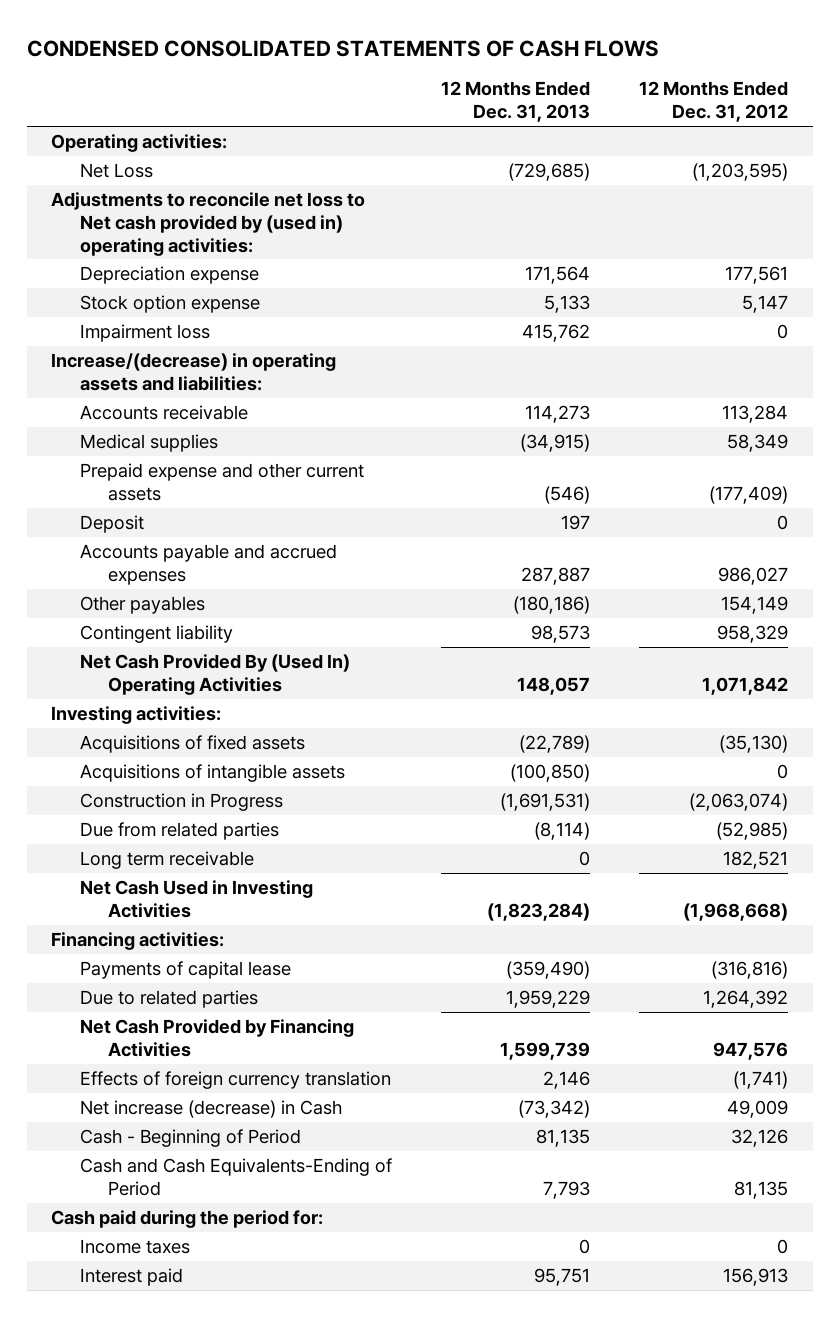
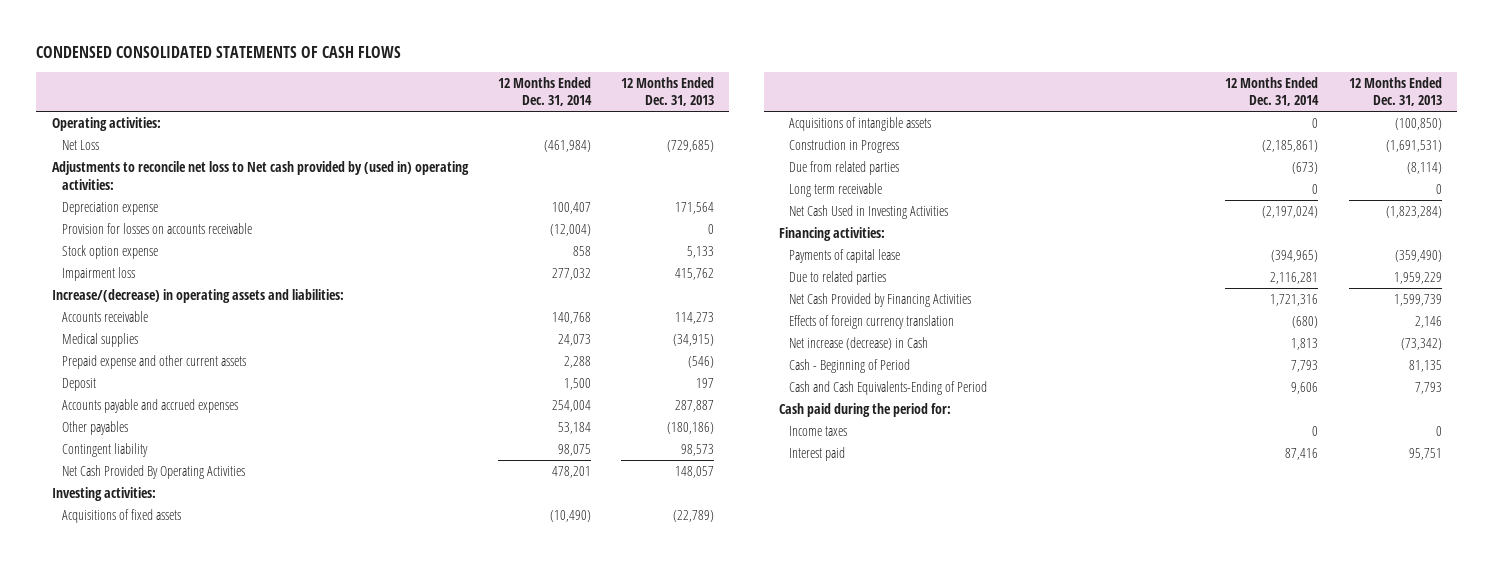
[638,81,788,123] 12 Months Ended Dec. 31, 2012 -> none
none -> [497,76,592,107] 12 Months Ended Dec. 31, 2014
none -> [61,222,252,234] Provision for losses on accounts receivable
[79,653,350,695] Net Cash Provided By (Used In) Operating Activities -> [61,464,245,479] Net Cash Provided By Operating Activities

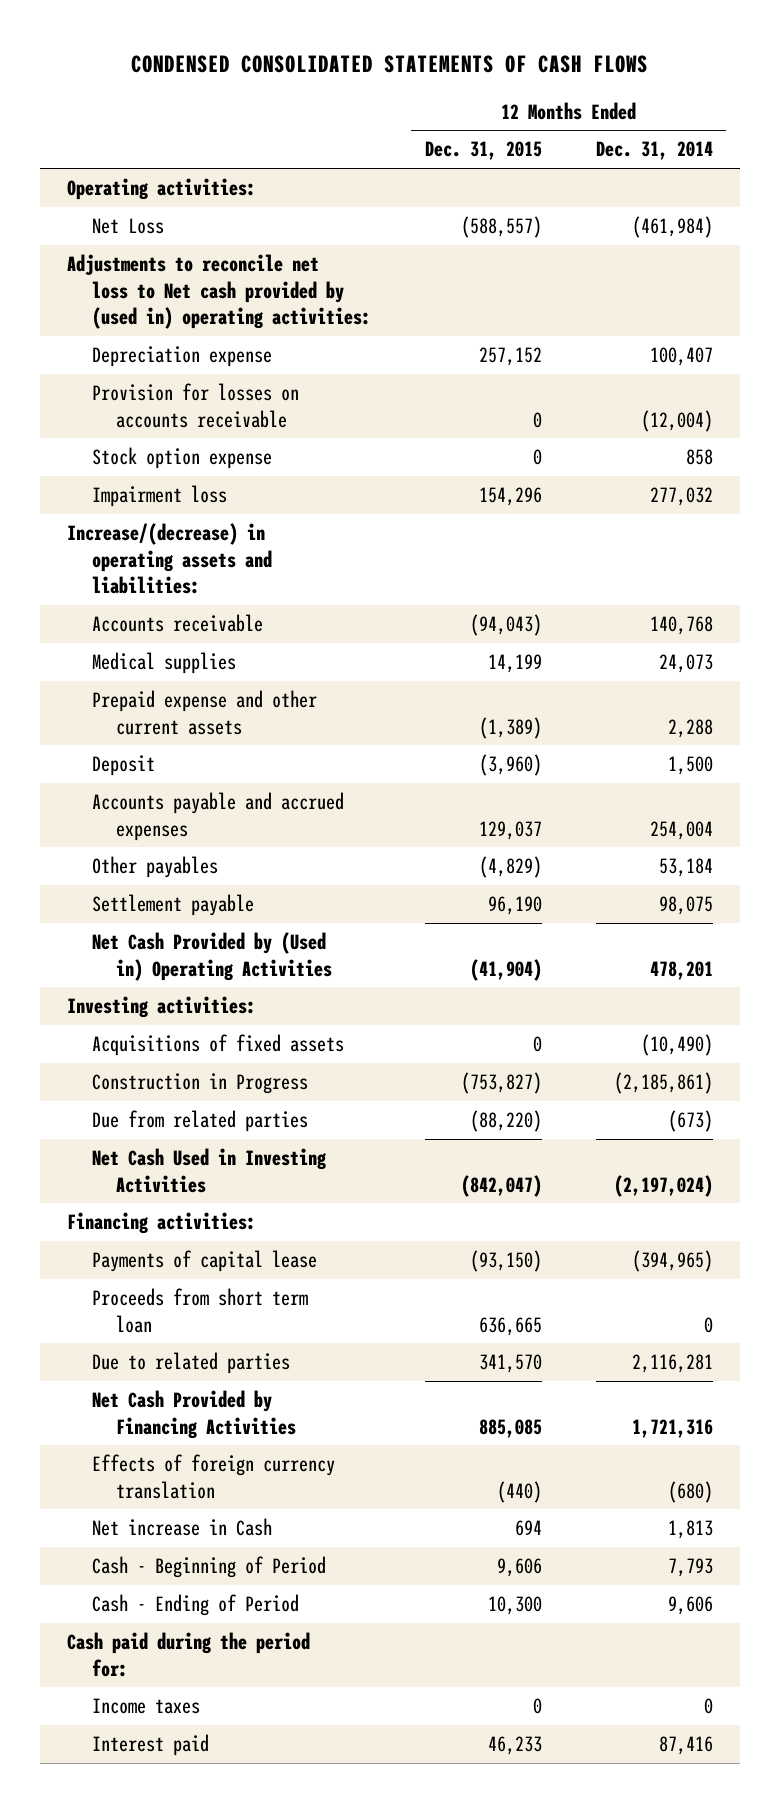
[621,76,715,107] 12 Months Ended Dec. 31, 2013 -> none
none -> [424,141,542,161] Dec. 31, 2015
[61,442,148,457] Contingent liability -> [91,894,254,917] Settlement payable
[61,464,245,479] Net Cash Provided By Operating Activities -> [91,932,333,981] Net Cash Provided by (Used in) Operating Activities
[789,116,932,131] Acquisitions of intangible assets -> none
[789,182,883,197] Long term receivable -> none
none -> [91,1288,308,1333] Proceeds from short term loan
[789,336,929,350] Net increase (decrease) in Cash -> [91,1518,272,1537] Net increase in Cash
[789,380,988,395] Cash and Cash Equivalents-Ending of Period -> [91,1594,299,1617] Cash - Ending of Period

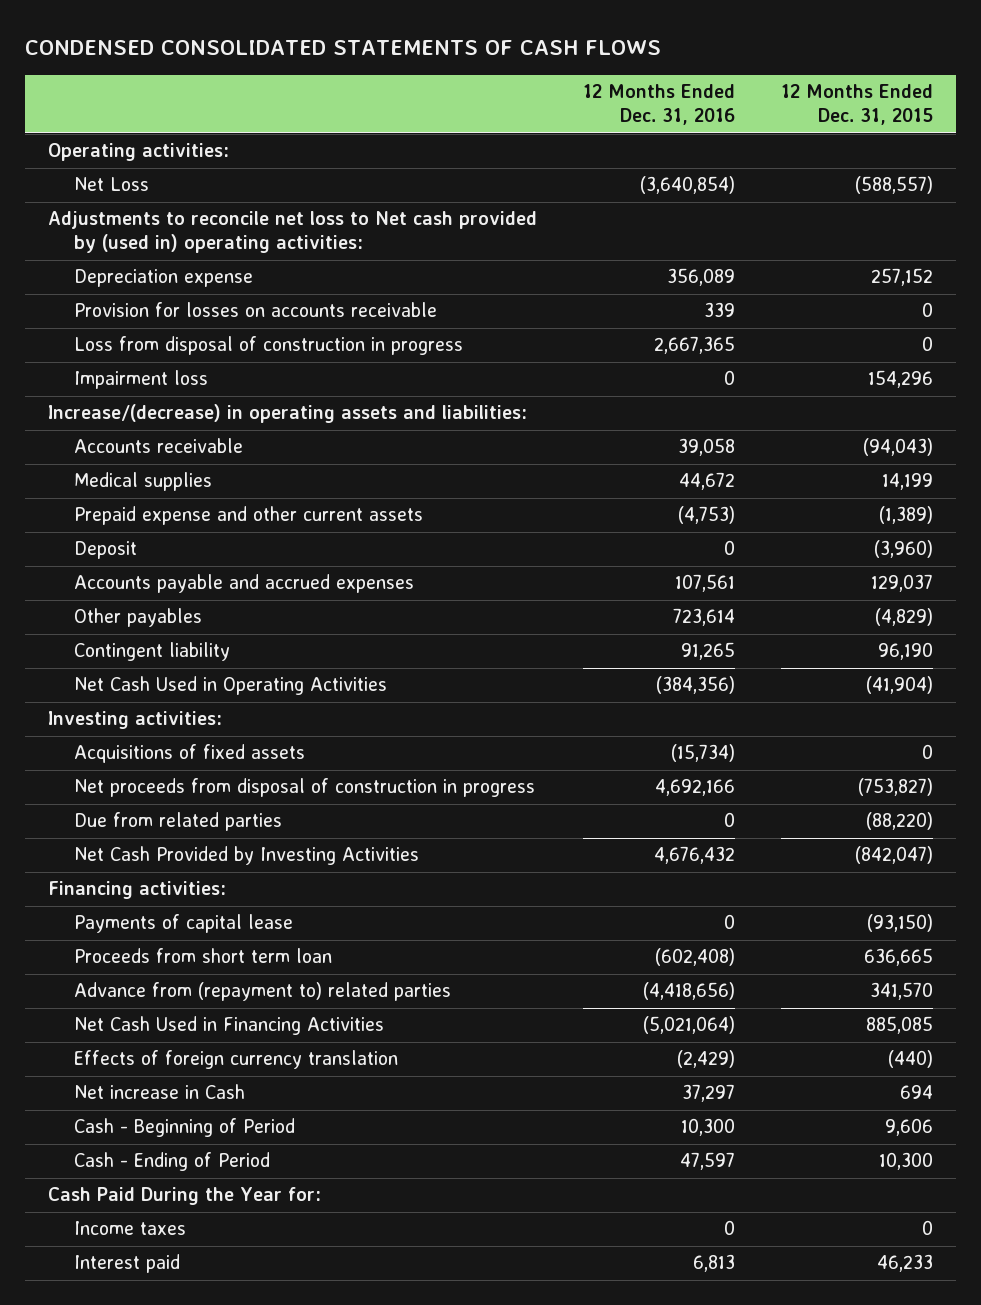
[595,141,713,161] Dec. 31, 2014 -> none
none -> [583,84,736,126] 12 Months Ended Dec. 31, 2016
[91,447,272,470] Stock option expense -> none
none -> [73,336,463,356] Loss from disposal of construction in progress
[91,894,254,917] Settlement payable -> [73,642,230,662] Contingent liability
[91,932,333,981] Net Cash Provided by (Used in) Operating Activities -> [73,676,387,696] Net Cash Used in Operating Activities
[91,1073,308,1095] Construction in Progress -> [73,778,535,798] Net proceeds from disposal of construction in progress
[91,1148,327,1193] Net Cash Used in Investing Activities -> [73,846,419,866] Net Cash Provided by Investing Activities
[91,1352,290,1375] Due to related parties -> [73,982,451,1002] Advance from (repayment to) related parties
[91,1390,297,1439] Net Cash Provided by Financing Activities -> [73,1016,384,1036] Net Cash Used in Financing Activities
[67,1632,311,1677] Cash paid during the period for: -> [48,1187,322,1206] Cash Paid During the Year for:

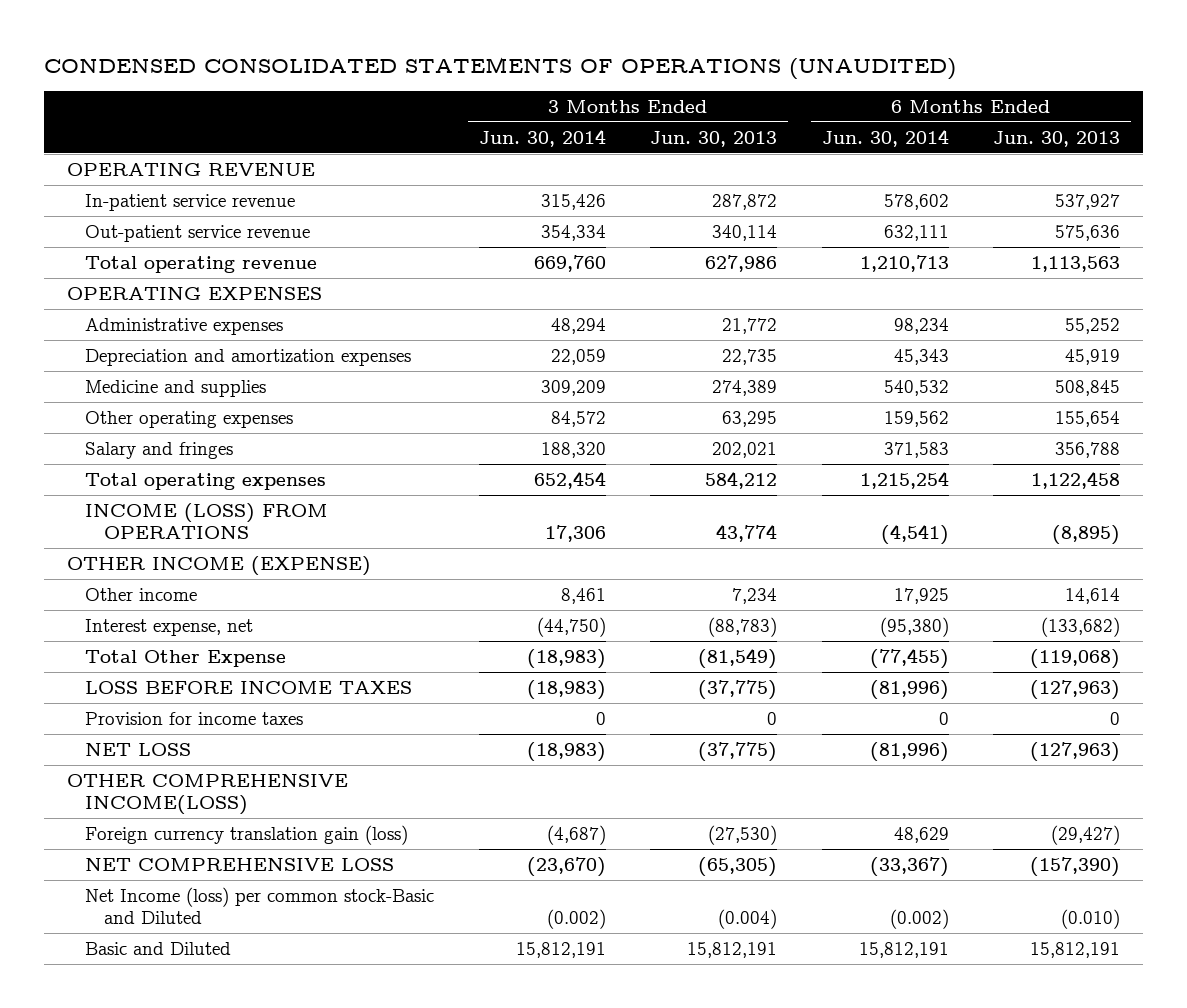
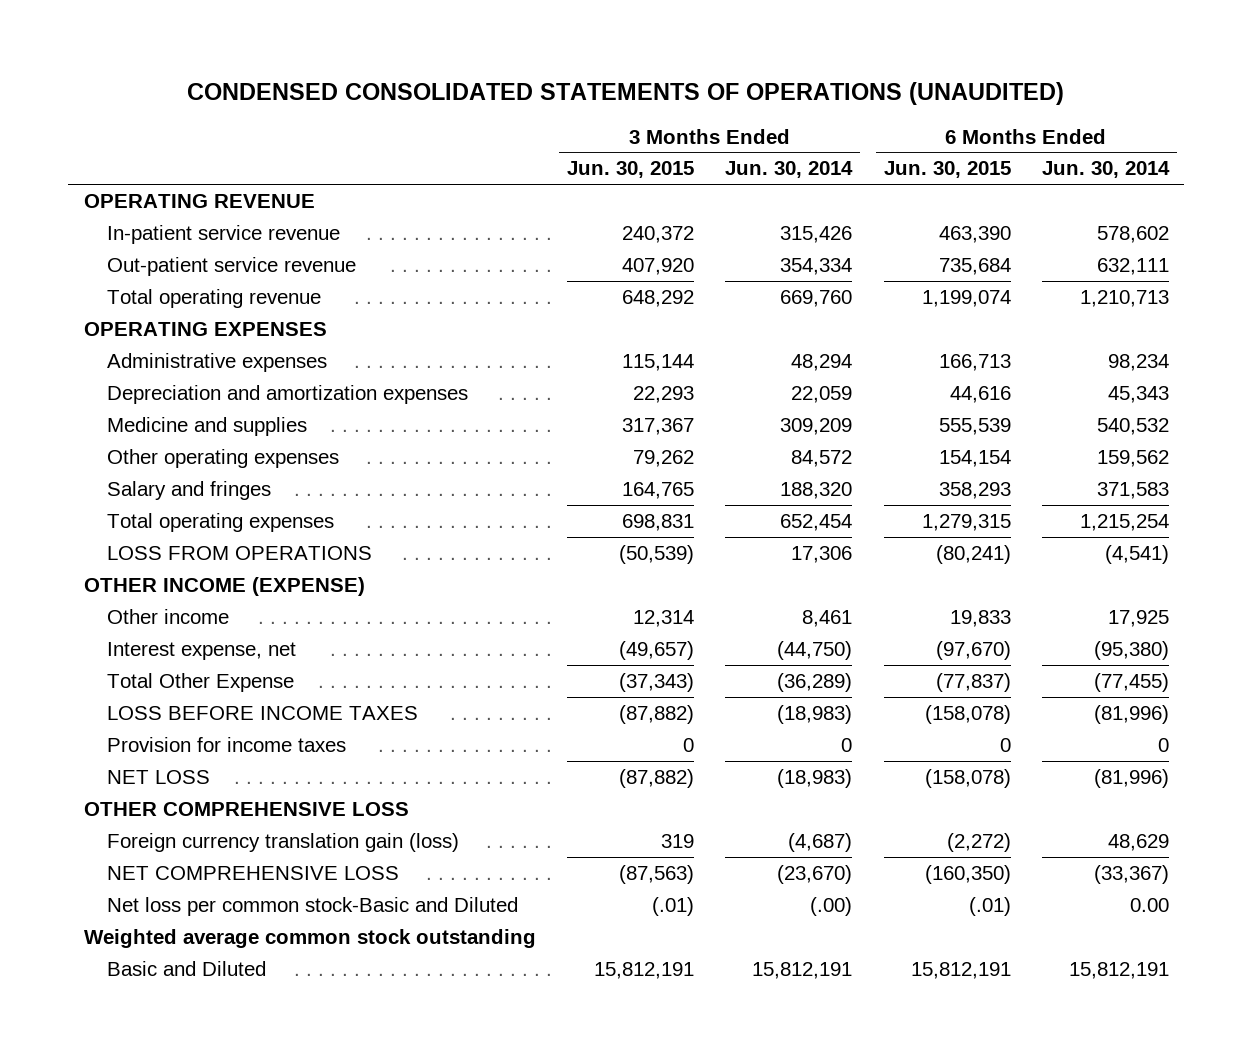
[650,130,778,147] Jun. 30, 2013 -> none
[993,130,1121,147] Jun. 30, 2013 -> none
none -> [567,161,695,179] Jun. 30, 2015
none -> [883,161,1011,179] Jun. 30, 2015
[85,502,329,539] INCOME (LOSS) FROM OPERATIONS -> [107,545,373,560] LOSS FROM OPERATIONS
[526,648,606,669] (18,983) -> [777,672,853,692] (36,289)
[66,773,348,815] OTHER COMPREHENSIVE INCOME(LOSS) -> [84,801,410,816] OTHER COMPREHENSIVE LOSS
[85,886,435,924] Net Income (loss) per common stock-Basic and Diluted -> [107,896,519,916] Net loss per common stock-Basic and Diluted
[546,908,606,929] (0.002) -> [810,896,853,916] (.00)
[889,908,949,929] (0.002) -> [1129,897,1169,912] 0.00
none -> [84,928,537,948] Weighted average common stock outstanding

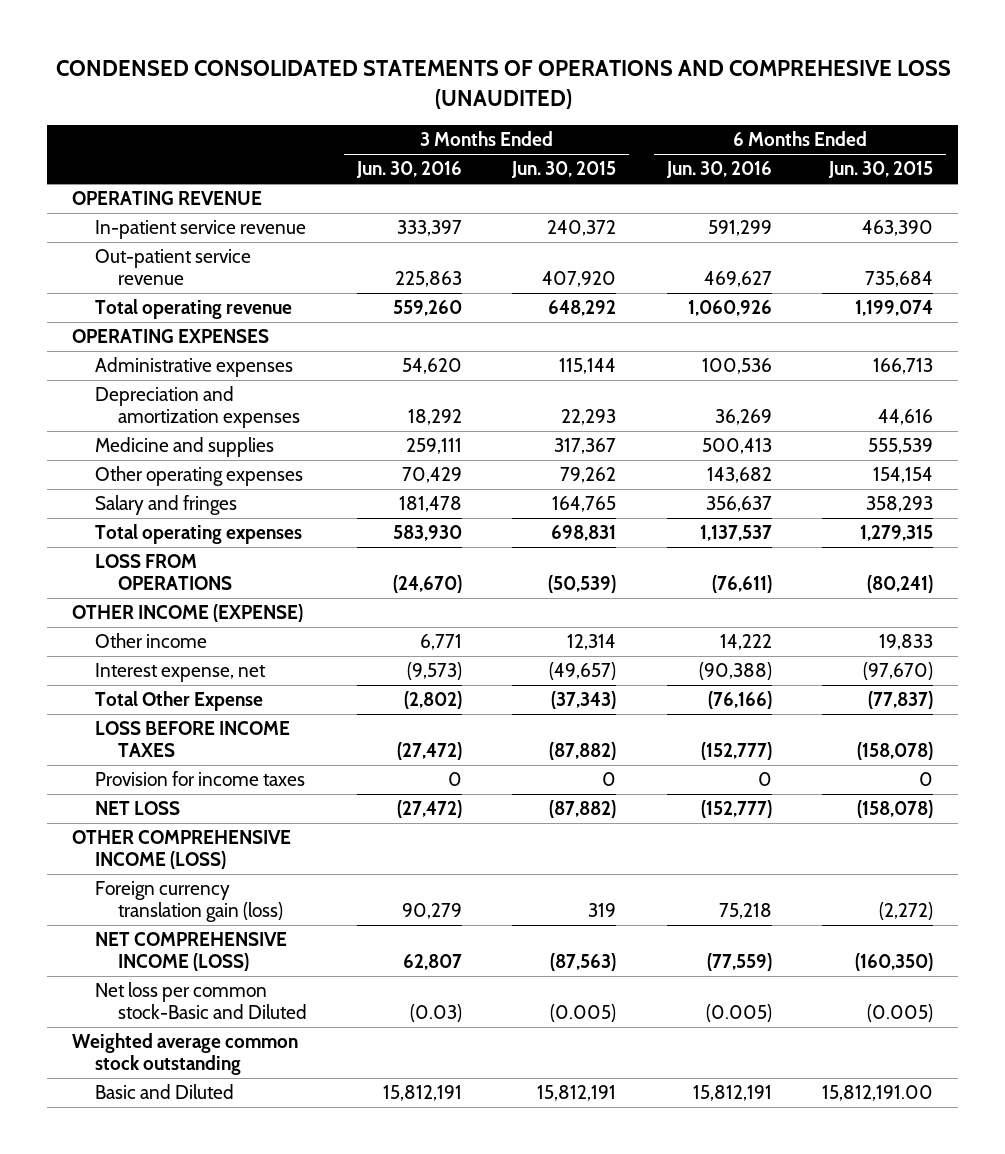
[187,82,1065,106] CONDENSED CONSOLIDATED STATEMENTS OF OPERATIONS (UNAUDITED) -> [55,60,951,109] CONDENSED CONSOLIDATED STATEMENTS OF OPERATIONS AND COMPREHESIVE LOSS (UNAUDITED)
[725,161,854,179] Jun. 30, 2014 -> none
[1041,161,1170,179] Jun. 30, 2014 -> none
none -> [355,161,462,179] Jun. 30, 2016
none -> [665,161,772,179] Jun. 30, 2016
[84,801,410,816] OTHER COMPREHENSIVE LOSS -> [72,830,292,870] OTHER COMPREHENSIVE INCOME (LOSS)
[107,865,400,880] NET COMPREHENSIVE LOSS -> [94,932,287,972] NET COMPREHENSIVE INCOME (LOSS)
[652,896,695,916] (.01) -> [550,1004,617,1023] (0.005)
[968,896,1011,916] (.01) -> [867,1004,934,1023] (0.005)
[910,961,1011,979] 15,812,191 -> [822,1085,934,1102] 15,812,191.00

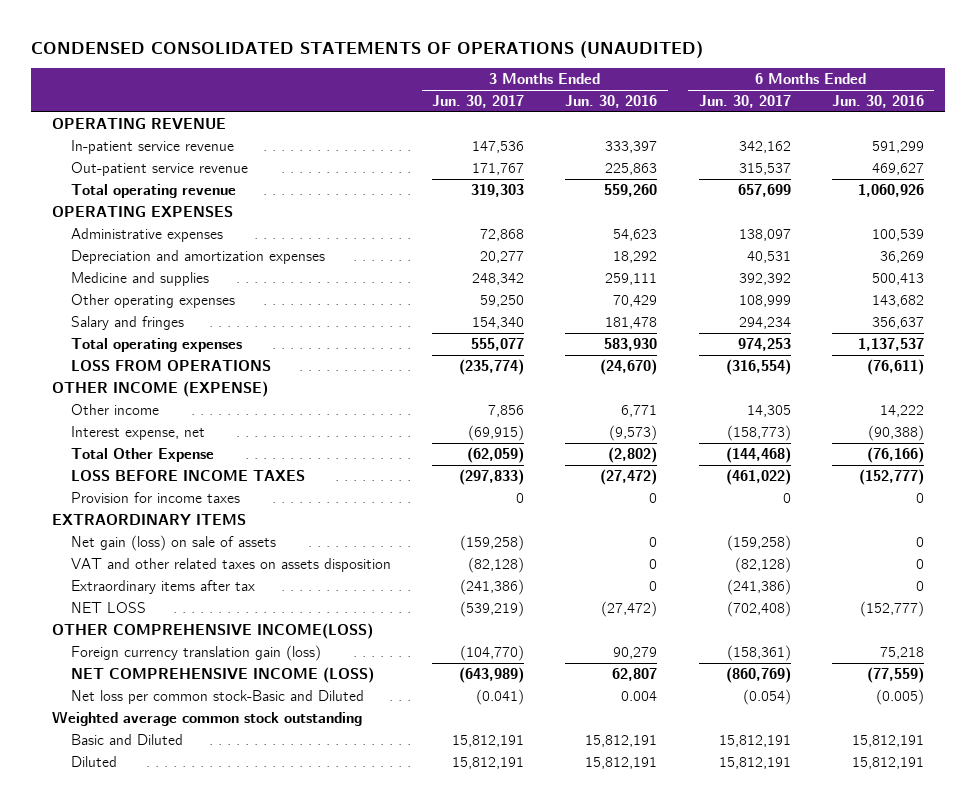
[55,60,951,109] CONDENSED CONSOLIDATED STATEMENTS OF OPERATIONS AND COMPREHESIVE LOSS (UNAUDITED) -> [31,40,704,58] CONDENSED CONSOLIDATED STATEMENTS OF OPERATIONS (UNAUDITED)
[511,161,617,179] Jun. 30, 2015 -> none
[828,161,934,179] Jun. 30, 2015 -> none
none -> [432,95,525,109] Jun. 30, 2017
none -> [698,95,791,109] Jun. 30, 2017
[401,358,462,375] 54,620 -> [613,228,658,241] 54,623
[701,358,772,375] 100,536 -> [871,228,924,241] 100,539
none -> [51,513,246,525] EXTRAORDINARY ITEMS
none -> [70,534,276,551] Net gain (loss) on sale of assets
none -> [70,557,391,572] VAT and other related taxes on assets disposition
none -> [70,579,255,594] Extraordinary items after tax
[72,830,292,870] OTHER COMPREHENSIVE INCOME (LOSS) -> [51,622,373,639] OTHER COMPREHENSIVE INCOME(LOSS)
[409,1004,462,1023] (0.03) -> [621,690,658,701] 0.004
none -> [70,755,117,767] Diluted

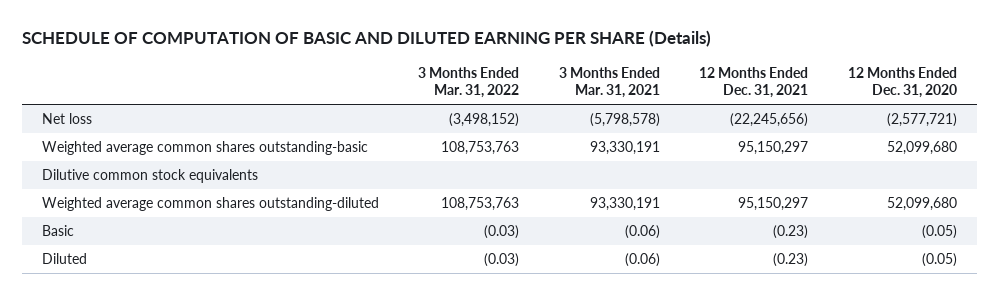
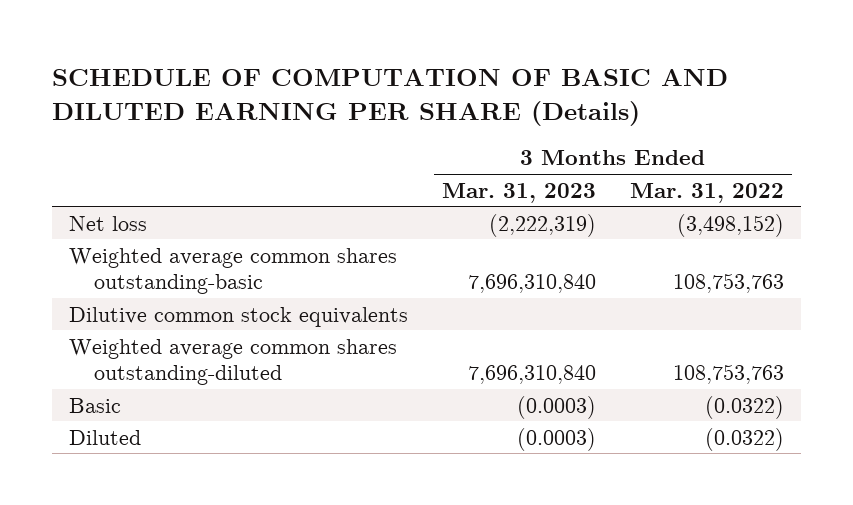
[558,66,660,99] 3 Months Ended Mar. 31, 2021 -> none
[699,66,809,99] 12 Months Ended Dec. 31, 2021 -> none
[847,66,957,99] 12 Months Ended Dec. 31, 2020 -> none
none -> [442,182,597,203] Mar. 31, 2023
[484,225,520,240] (0.03) -> [705,395,785,419] (0.0322)
[484,253,520,268] (0.03) -> [705,427,785,451] (0.0322)

